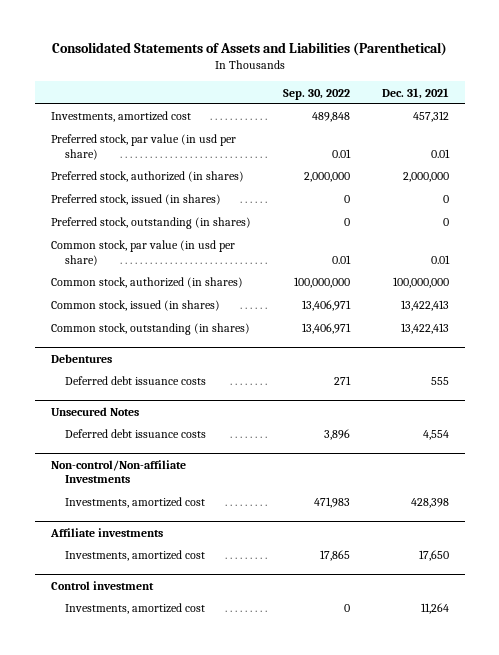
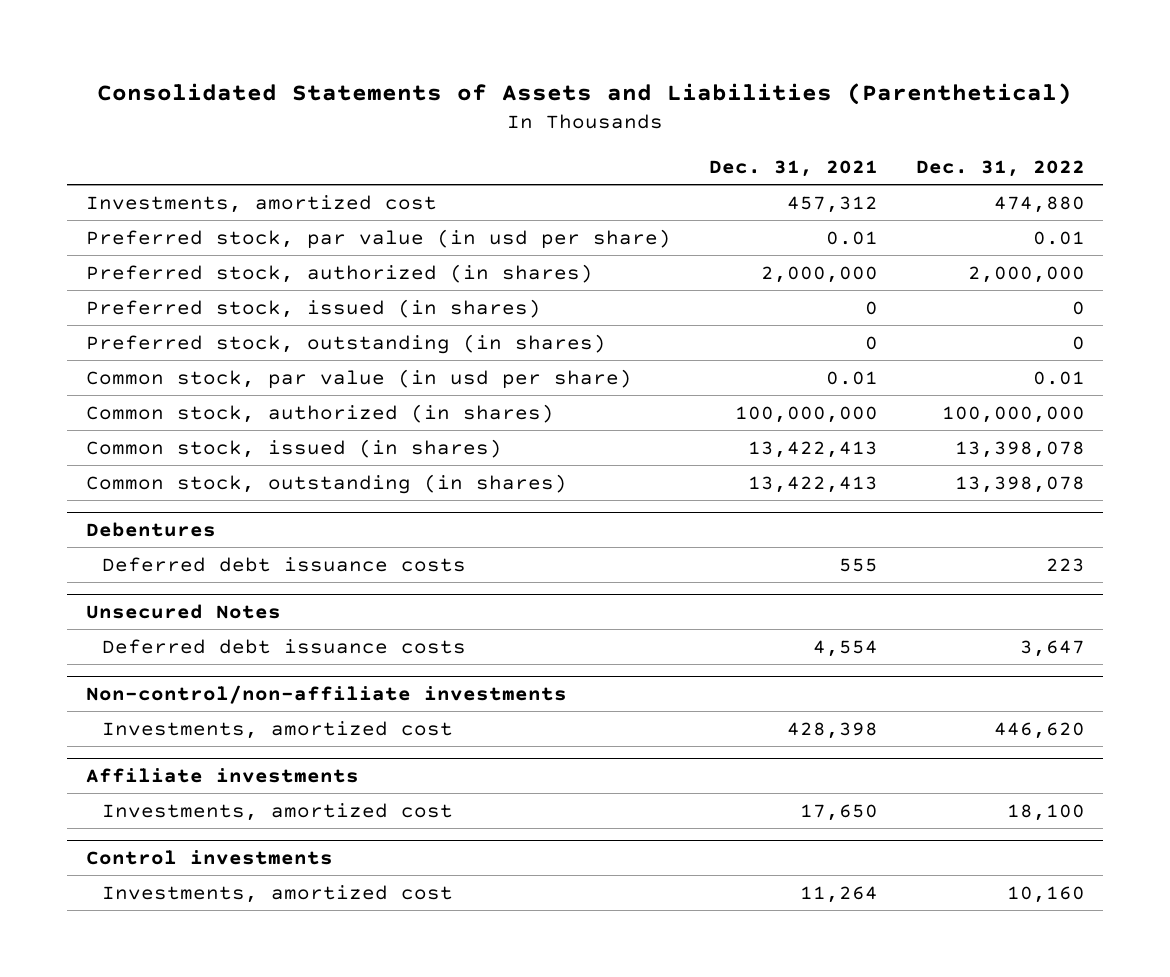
[282,88,350,100] Sep. 30, 2022 -> none
none -> [915,160,1085,178] Dec. 31, 2022
[50,459,186,484] Non-control/Non-affiliate Investments -> [85,685,567,705] Non-control/non-affiliate investments
[50,580,154,590] Control investment -> [85,850,333,866] Control investments

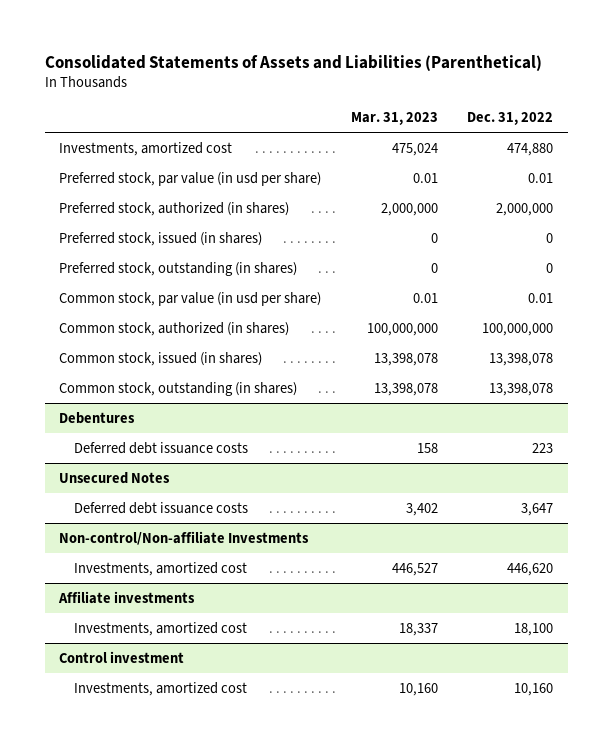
[708,160,878,178] Dec. 31, 2021 -> none
none -> [350,111,438,125] Mar. 31, 2023
[85,685,567,705] Non-control/non-affiliate investments -> [59,530,310,545] Non-control/Non-affiliate Investments
[85,850,333,866] Control investments -> [59,650,185,663] Control investment

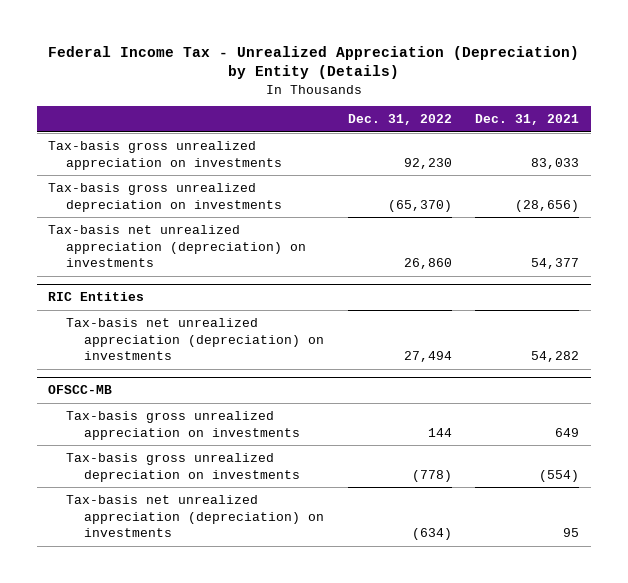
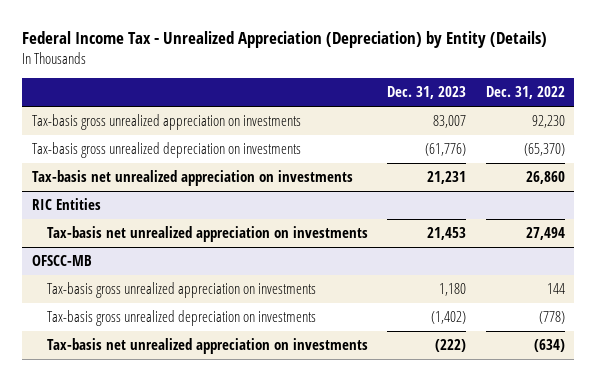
[475,114,580,126] Dec. 31, 2021 -> none
none -> [387,86,467,100] Dec. 31, 2023
[48,224,307,268] Tax-basis net unrealized appreciation (depreciation) on investments -> [31,170,353,187] Tax-basis net unrealized appreciation on investments
[66,317,325,361] Tax-basis net unrealized appreciation (depreciation) on investments -> [46,226,368,243] Tax-basis net unrealized appreciation on investments
[66,494,325,538] Tax-basis net unrealized appreciation (depreciation) on investments -> [46,338,368,355] Tax-basis net unrealized appreciation on investments

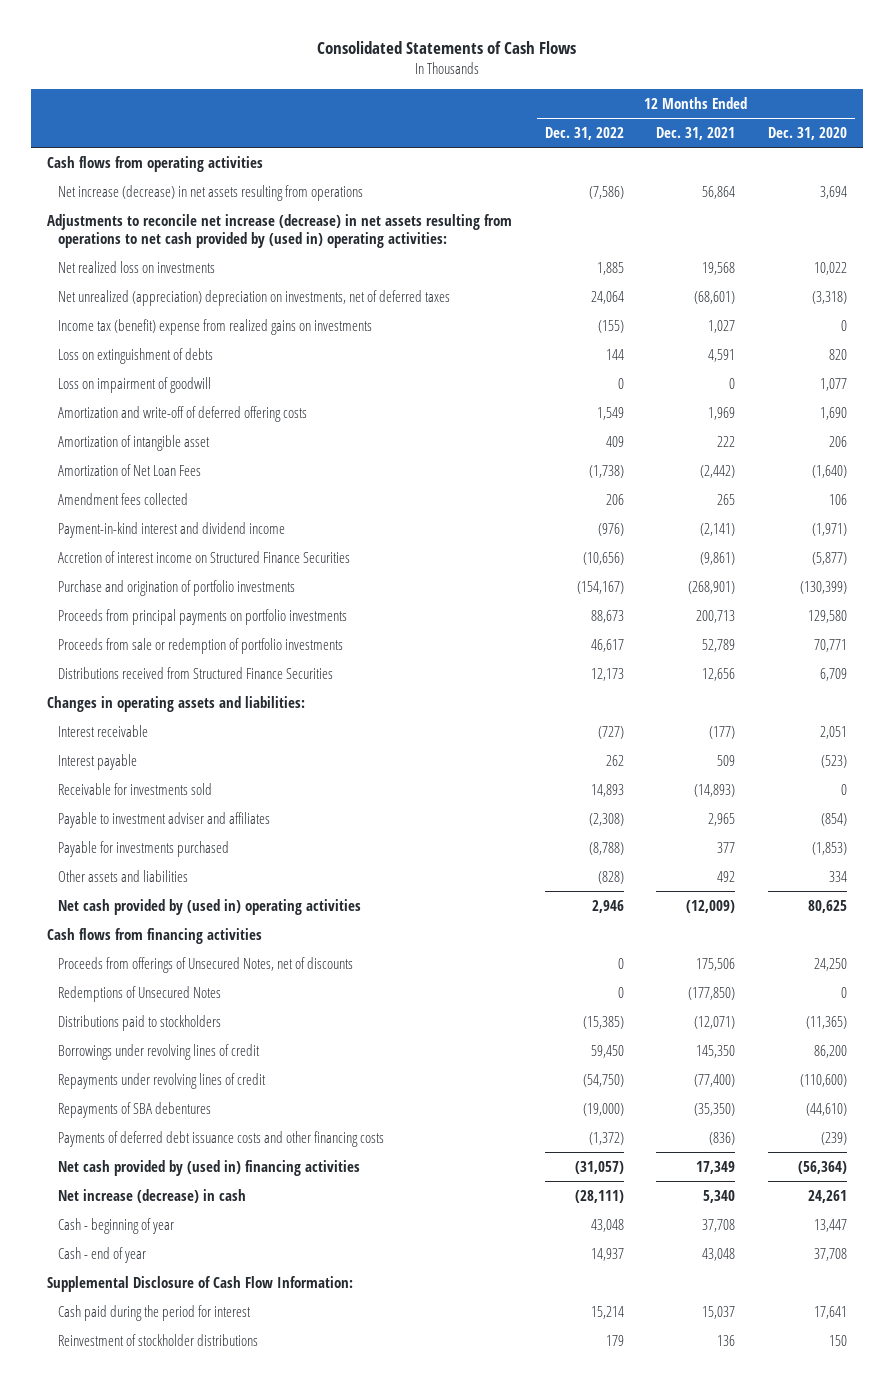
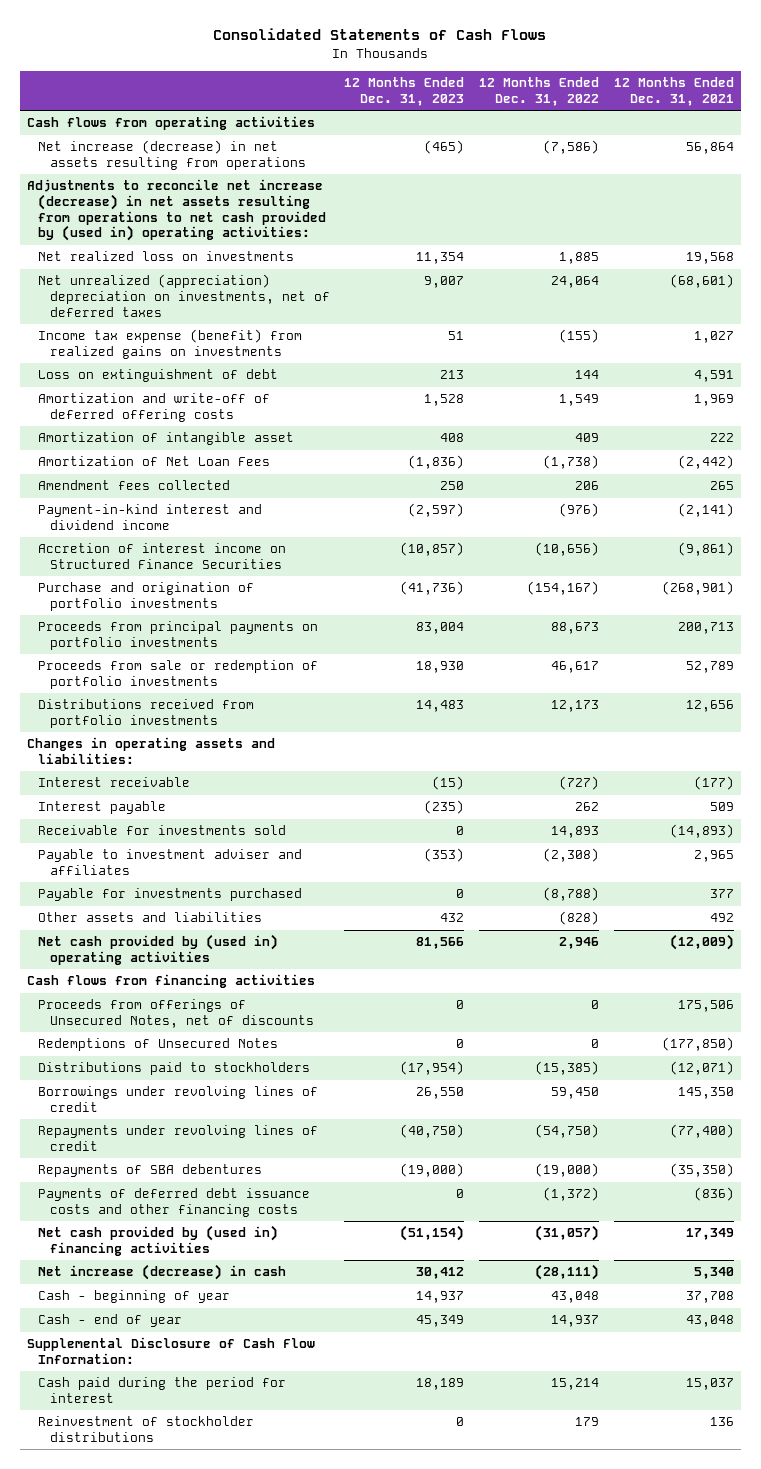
[767,127,847,141] Dec. 31, 2020 -> none
none -> [344,77,465,106] 12 Months Ended Dec. 31, 2023
[57,376,211,393] Loss on impairment of goodwill -> none
[57,318,372,335] Income tax (benefit) expense from realized gains on investments -> [38,329,303,360] Income tax expense (benefit) from realized gains on investments
[57,347,213,364] Loss on extinguishment of debts -> [38,369,279,383] Loss on extinguishment of debt
[57,666,333,679] Distributions received from Structured Finance Securities -> [38,699,255,729] Distributions received from portfolio investments

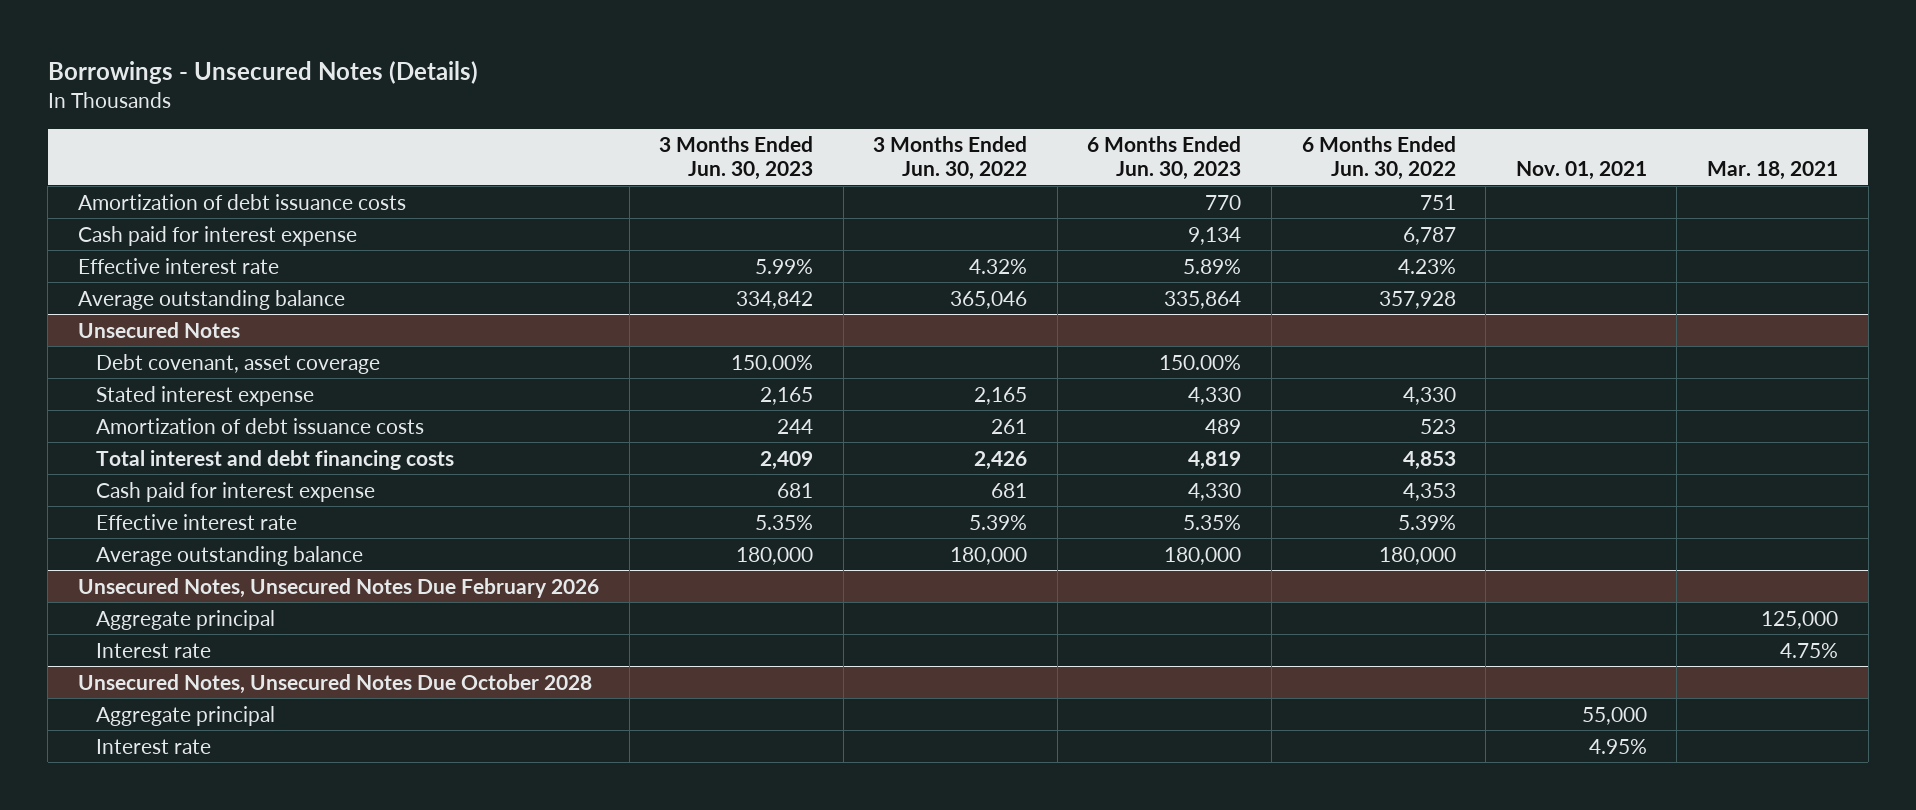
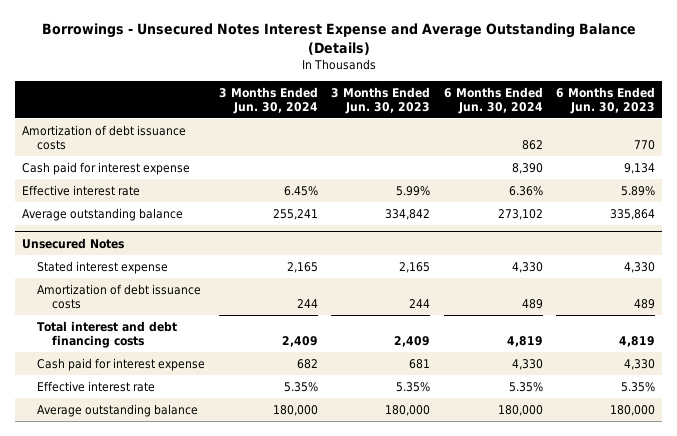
[47,60,478,84] Borrowings - Unsecured Notes (Details) -> [41,22,636,55] Borrowings - Unsecured Notes Interest Expense and Average Outstanding Balance (Details)
[873,136,1028,181] 3 Months Ended Jun. 30, 2022 -> none
[1301,136,1456,181] 6 Months Ended Jun. 30, 2022 -> none
[1515,161,1647,181] Nov. 01, 2021 -> none
[1706,161,1838,181] Mar. 18, 2021 -> none
none -> [218,86,318,114] 3 Months Ended Jun. 30, 2024
none -> [443,86,543,114] 6 Months Ended Jun. 30, 2024
[95,353,380,374] Debt covenant, asset coverage -> none
[78,577,600,598] Unsecured Notes, Unsecured Notes Due February 2026 -> none
[95,609,275,630] Aggregate principal -> none
[95,642,211,658] Interest rate -> none
[78,673,593,694] Unsecured Notes, Unsecured Notes Due October 2028 -> none
[95,705,275,726] Aggregate principal -> none
[95,738,211,754] Interest rate -> none

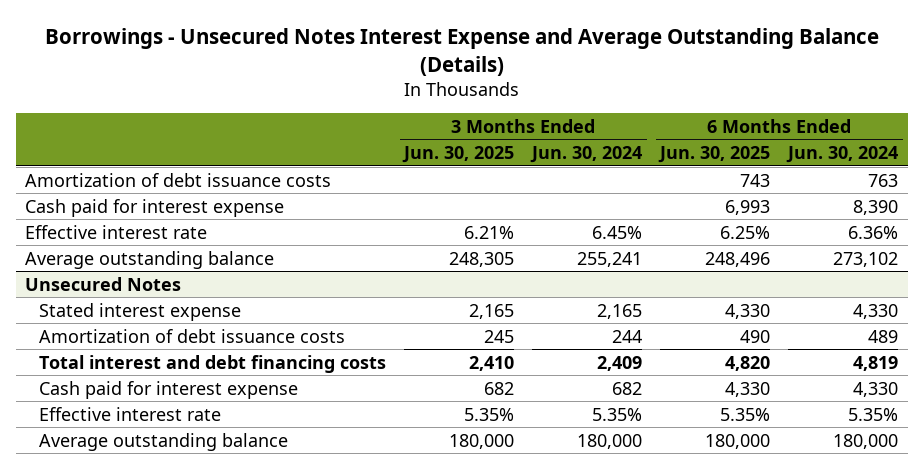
[331,86,431,114] 3 Months Ended Jun. 30, 2023 -> none
[556,86,656,114] 6 Months Ended Jun. 30, 2023 -> none
none -> [402,146,515,164] Jun. 30, 2025
none -> [658,146,771,164] Jun. 30, 2025
[521,139,543,150] 862 -> [868,173,899,187] 763

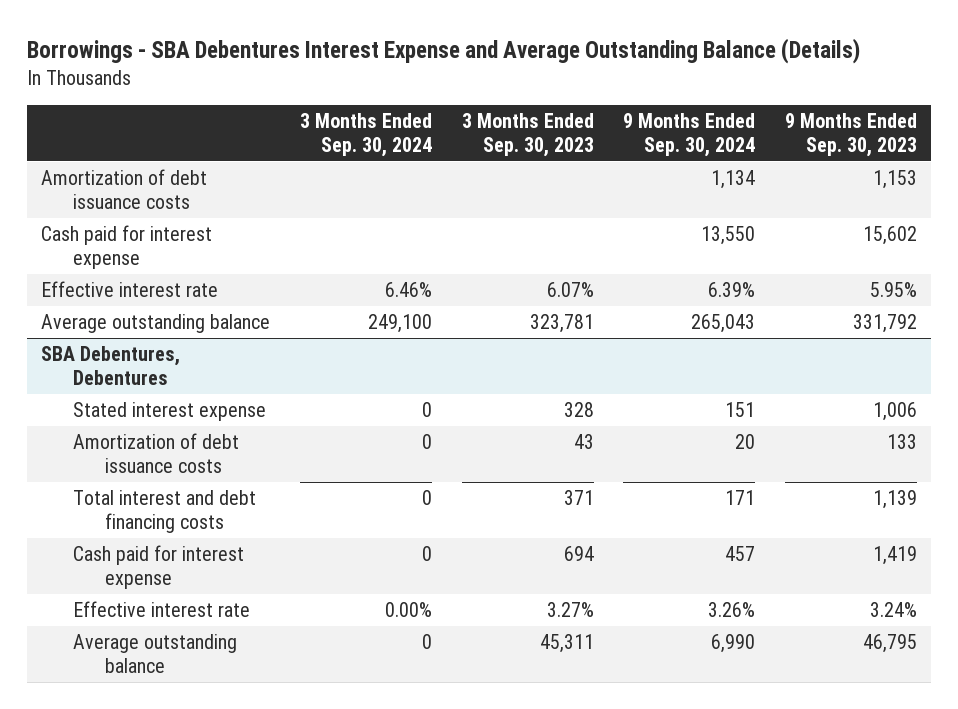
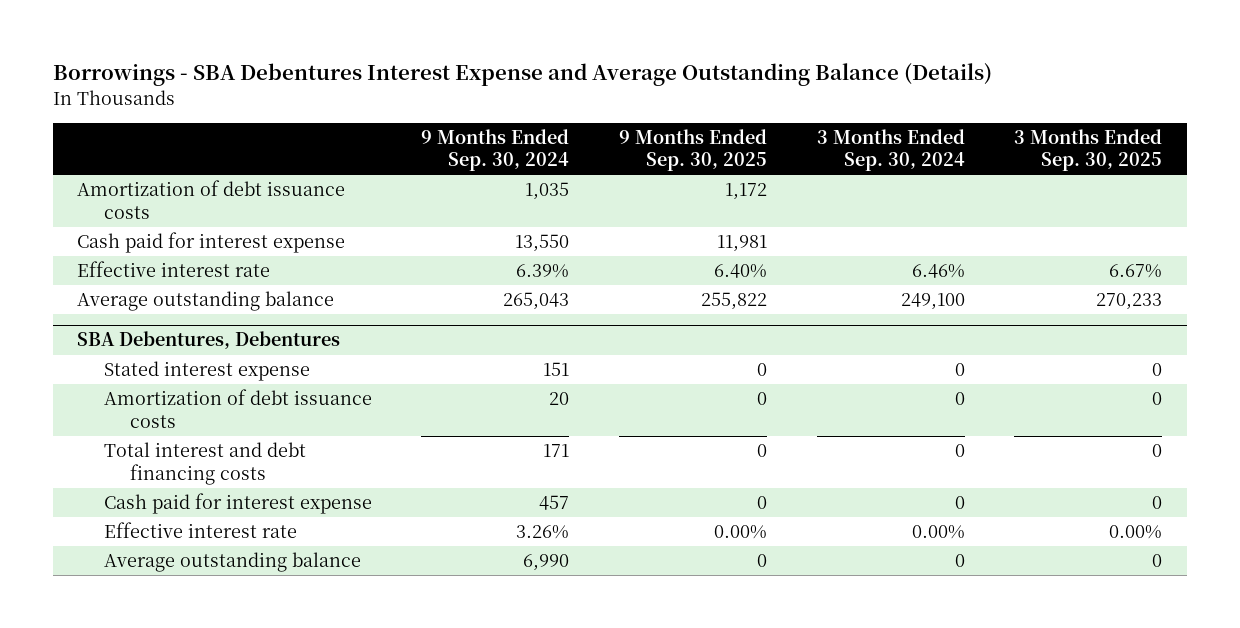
[461,113,594,157] 3 Months Ended Sep. 30, 2023 -> none
[784,113,917,157] 9 Months Ended Sep. 30, 2023 -> none
none -> [618,128,767,172] 9 Months Ended Sep. 30, 2025
none -> [1014,128,1163,172] 3 Months Ended Sep. 30, 2025
[711,170,756,190] 1,134 -> [525,182,570,201] 1,035

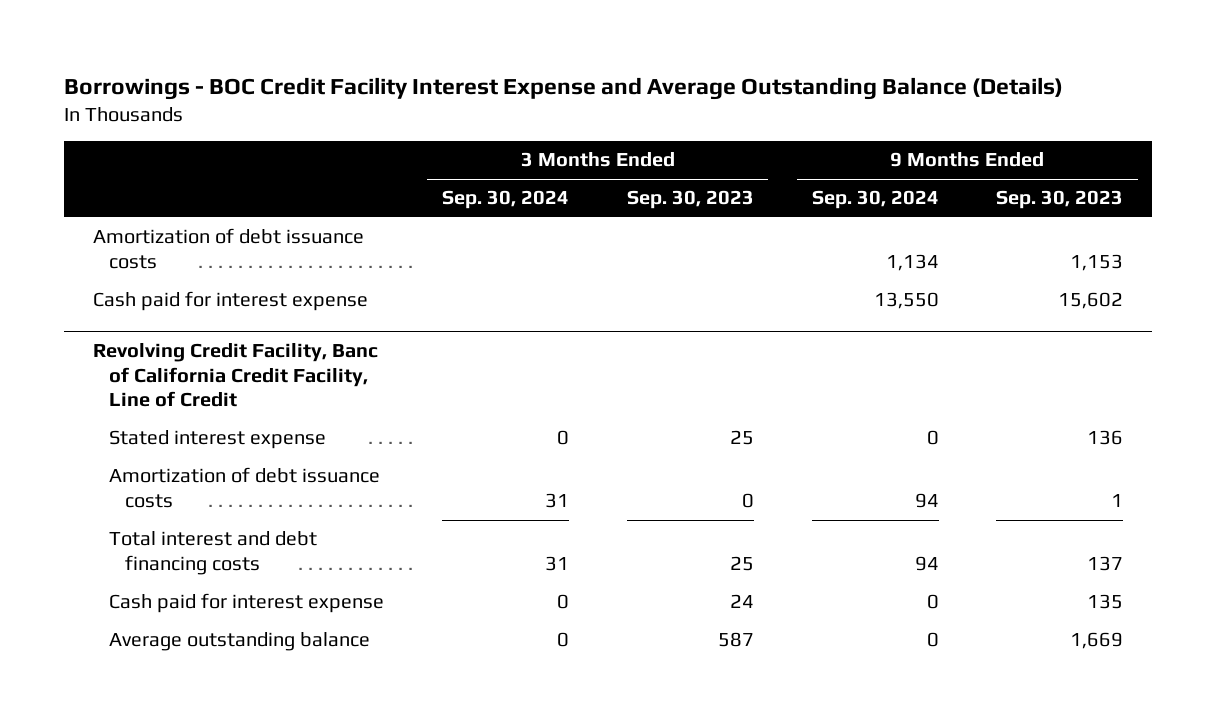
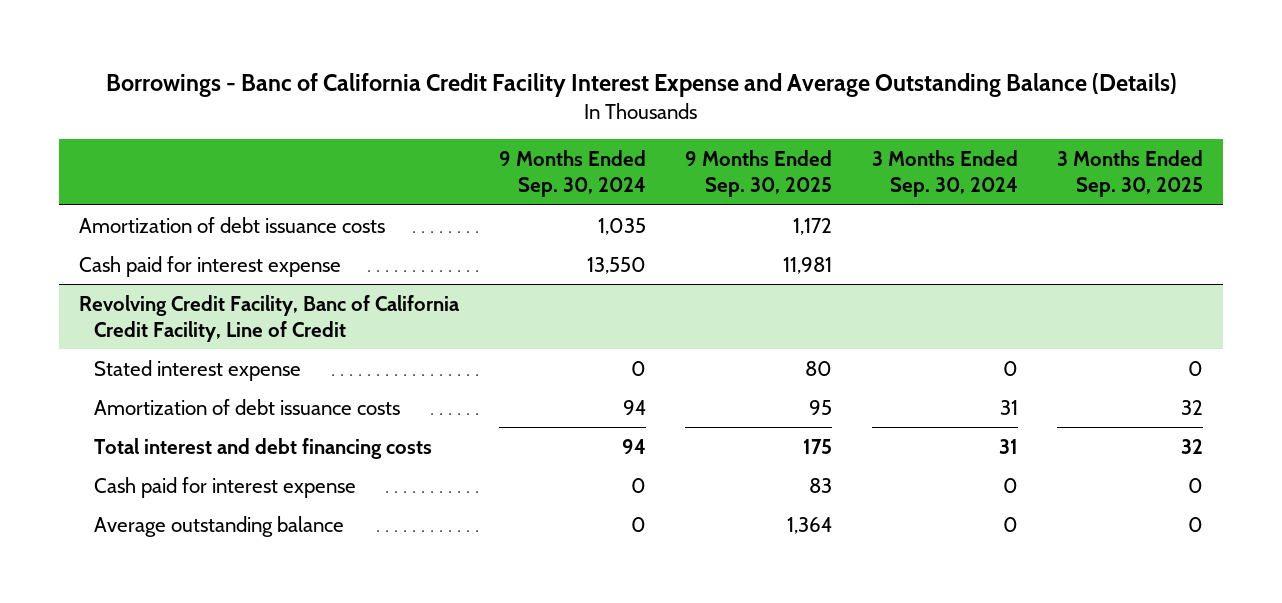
[63,77,1063,101] Borrowings - BOC Credit Facility Interest Expense and Average Outstanding Balance (Details) -> [106,73,1178,98] Borrowings - Banc of California Credit Facility Interest Expense and Average Outstanding Balance (Details)
[626,190,754,210] Sep. 30, 2023 -> none
[996,190,1124,210] Sep. 30, 2023 -> none
none -> [685,150,833,198] 9 Months Ended Sep. 30, 2025
none -> [1057,150,1204,198] 3 Months Ended Sep. 30, 2025
[885,254,939,272] 1,134 -> [597,217,646,235] 1,035

